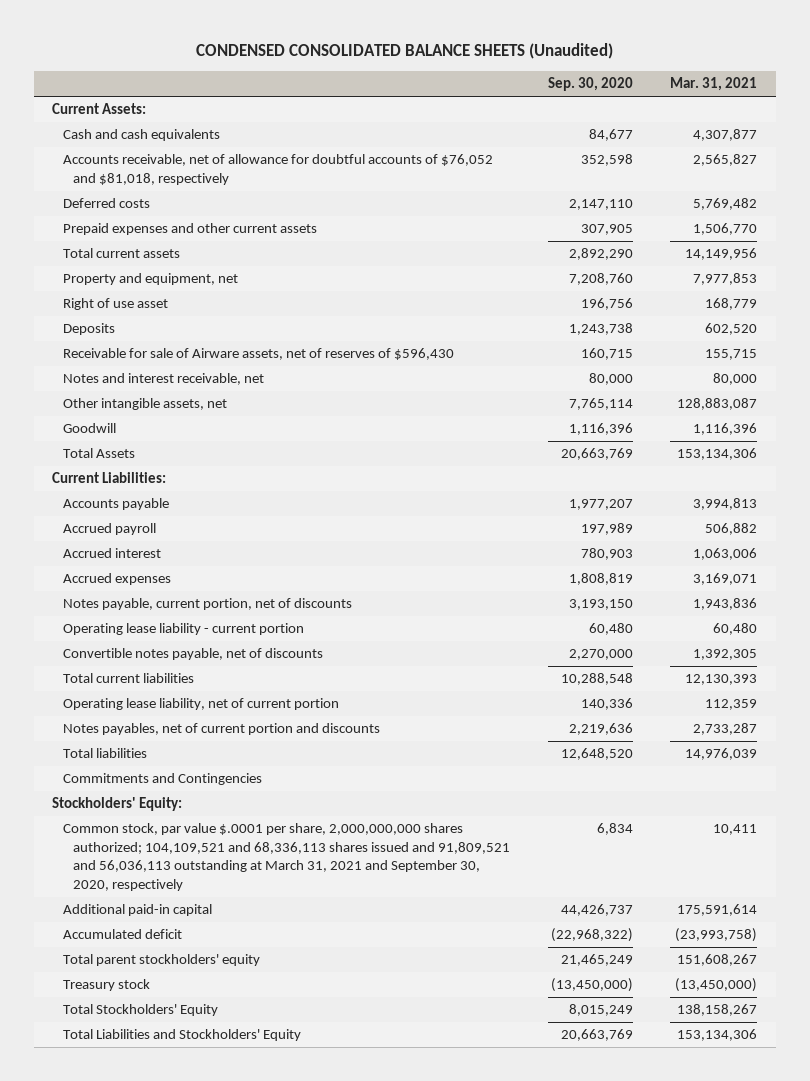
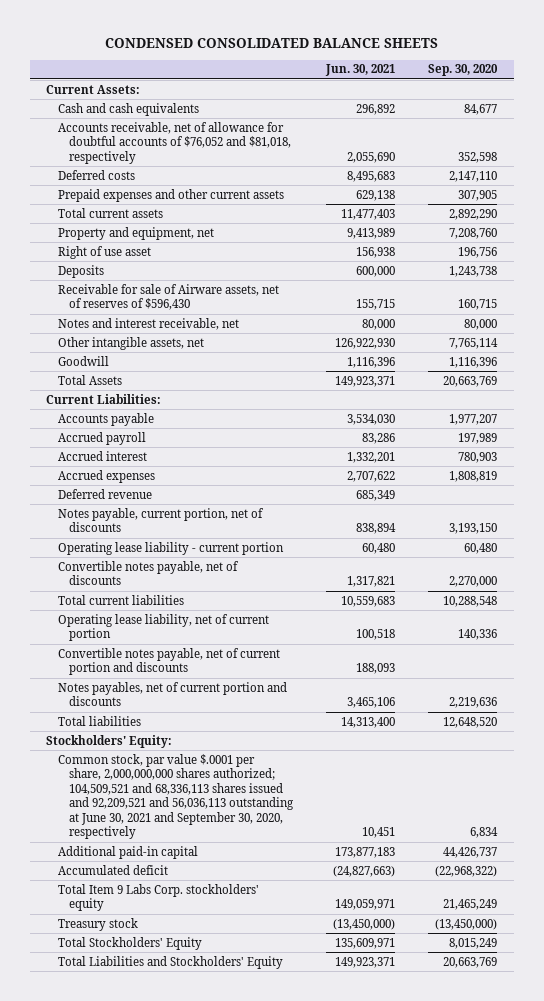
[195,43,613,60] CONDENSED CONSOLIDATED BALANCE SHEETS (Unaudited) -> [104,37,438,48] CONDENSED CONSOLIDATED BALANCE SHEETS
[670,77,758,92] Mar. 31, 2021 -> none
none -> [325,64,396,77] Jun. 30, 2021
none -> [57,488,152,499] Deferred revenue
none -> [57,647,280,676] Convertible notes payable, net of current portion and discounts
[62,773,262,786] Commitments and Contingencies -> none
[62,823,511,891] Common stock, par value $.0001 per share, 2,000,000,000 shares authorized; 104,109,521 and 68,336,113 shares issued and 91,809,521 and 56,036,113 outstanding at March 31, 2021 and September 30, 2020, respectively -> [57,753,295,840] Common stock, par value $.0001 per share, 2,000,000,000 shares authorized; 104,509,521 and 68,336,113 shares issued and 92,209,521 and 56,036,113 outstanding at June 30, 2021 and September 30, 2020, respectively
[62,954,260,967] Total parent stockholders' equity -> [57,883,259,912] Total Item 9 Labs Corp. stockholders' equity

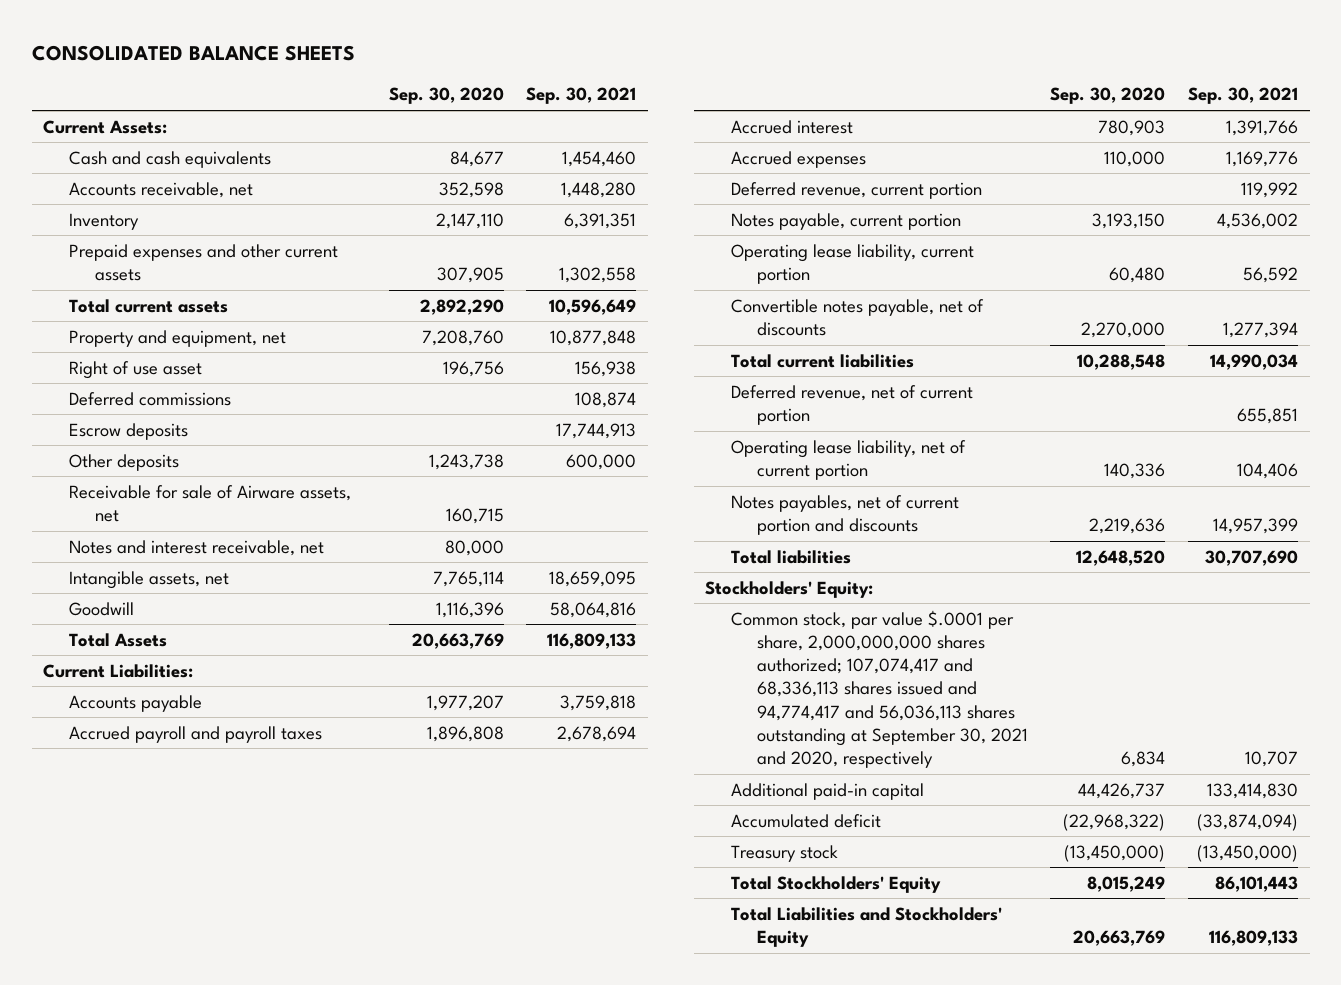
[104,37,438,48] CONDENSED CONSOLIDATED BALANCE SHEETS -> [31,45,355,62] CONSOLIDATED BALANCE SHEETS
[325,64,396,77] Jun. 30, 2021 -> none
none -> [526,87,637,105] Sep. 30, 2021
[57,121,292,164] Accounts receivable, net of allowance for doubtful accounts of $76,052 and $81,018, respectively -> [69,181,254,198] Accounts receivable, net
[57,169,135,180] Deferred costs -> [69,212,140,230] Inventory
none -> [69,391,232,406] Deferred commissions
none -> [69,422,189,440] Escrow deposits
[57,264,104,278] Deposits -> [69,453,180,471] Other deposits
[57,283,279,311] Receivable for sale of Airware assets, net of reserves of $596,430 -> [69,484,352,522] Receivable for sale of Airware assets, net
[57,336,204,350] Other intangible assets, net -> [69,570,230,589] Intangible assets, net
[57,431,146,445] Accrued payroll -> [69,725,323,743] Accrued payroll and payroll taxes
[458,432,498,444] 197,989 -> [426,725,504,742] 1,896,808
[449,470,498,482] 1,808,819 -> [1104,150,1166,167] 110,000
[57,488,152,499] Deferred revenue -> [730,181,982,199] Deferred revenue, current portion
[57,507,264,533] Notes payable, current portion, net of discounts -> [730,212,961,230] Notes payable, current portion
[57,541,284,555] Operating lease liability - current portion -> [730,243,974,284] Operating lease liability, current portion
none -> [730,384,973,425] Deferred revenue, net of current portion
[57,647,280,676] Convertible notes payable, net of current portion and discounts -> none
[57,753,295,840] Common stock, par value $.0001 per share, 2,000,000,000 shares authorized; 104,509,521 and 68,336,113 shares issued and 92,209,521 and 56,036,113 outstanding at June 30, 2021 and September 30, 2020, respectively -> [730,609,1028,768] Common stock, par value $.0001 per share, 2,000,000,000 shares authorized; 107,074,417 and 68,336,113 shares issued and 94,774,417 and 56,036,113 shares outstanding at September 30, 2021 and 2020, respectively
[57,883,259,912] Total Item 9 Labs Corp. stockholders' equity -> none

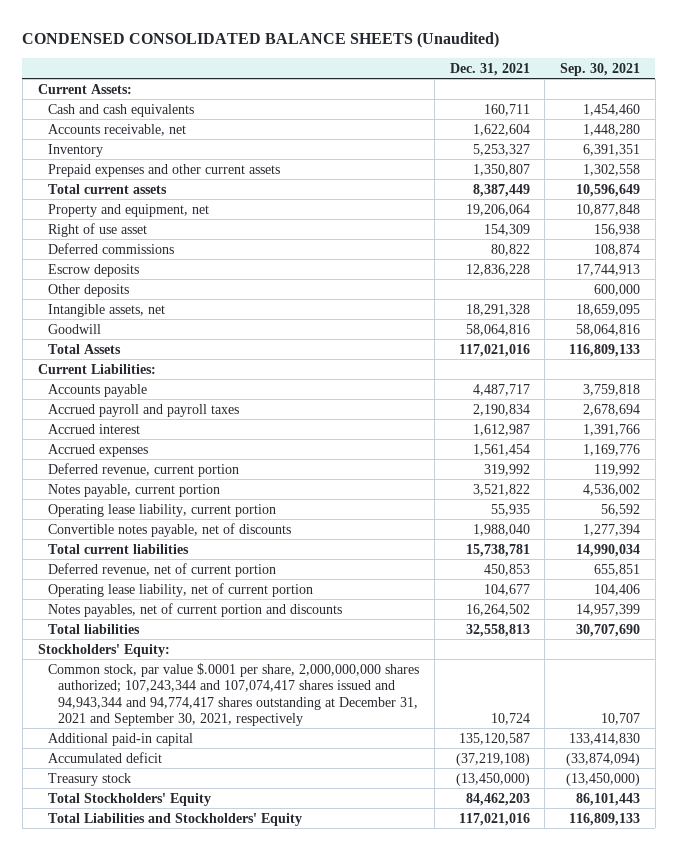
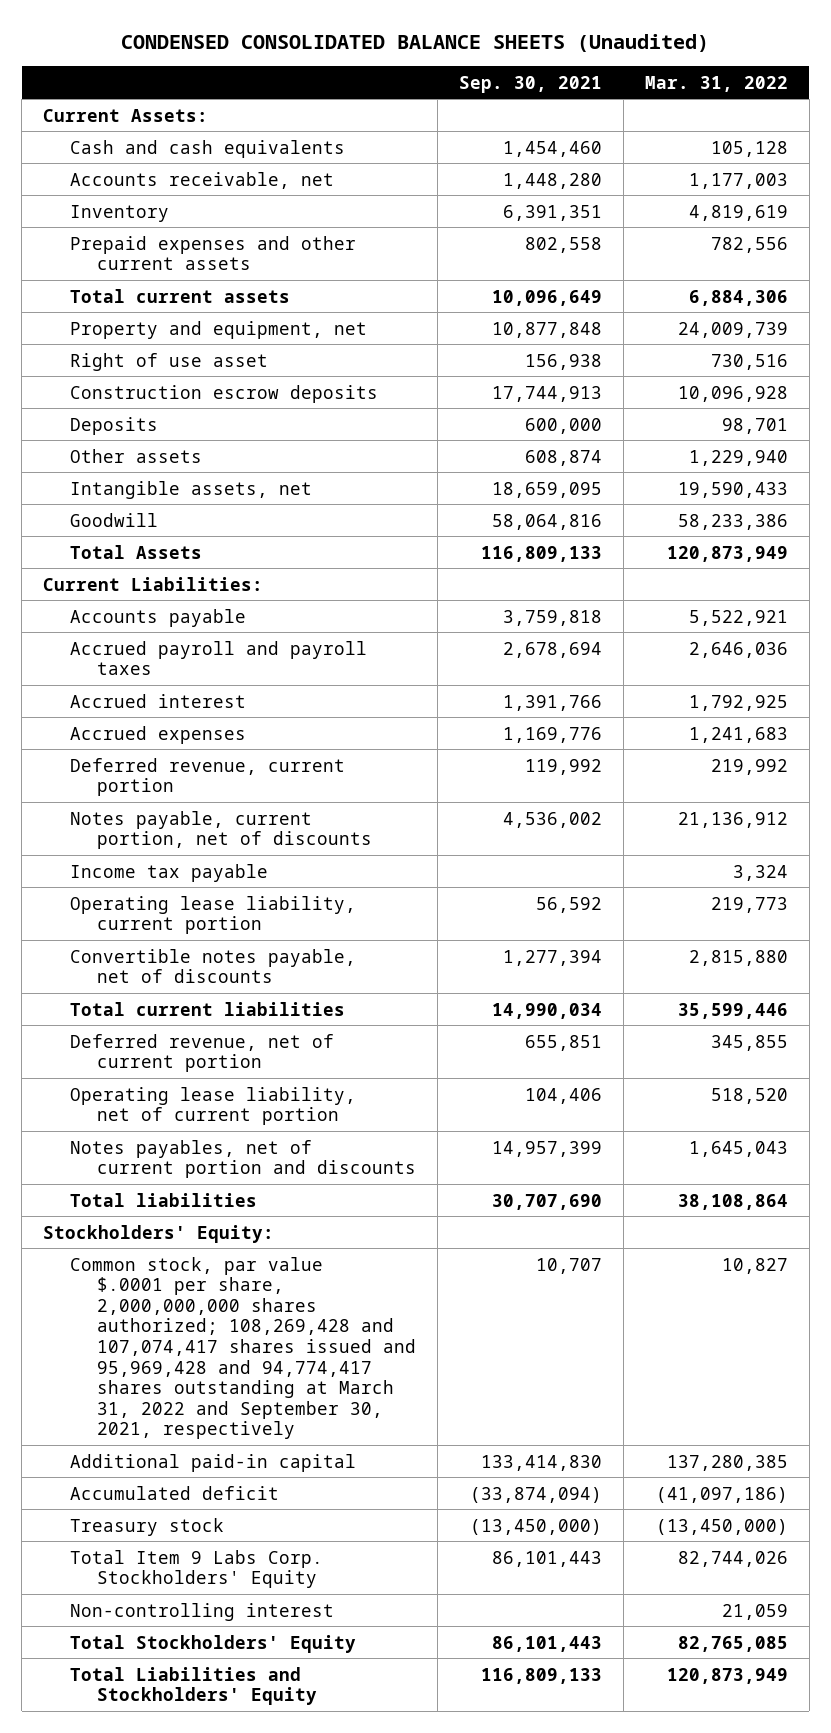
[449,62,530,76] Dec. 31, 2021 -> none
none -> [644,75,788,92] Mar. 31, 2022
[583,163,641,176] 1,302,558 -> [524,236,602,253] 802,558
[576,183,641,197] 10,596,649 -> [491,289,602,306] 10,096,649
[48,242,175,254] Deferred commissions -> none
[48,263,140,277] Escrow deposits -> [70,384,379,403] Construction escrow deposits
[48,283,130,297] Other deposits -> [70,416,159,435] Deposits
none -> [70,448,203,463] Other assets
[48,483,221,497] Notes payable, current portion -> [70,810,373,850] Notes payable, current portion, net of discounts
none -> [70,863,269,882] Income tax payable
[48,662,420,726] Common stock, par value $.0001 per share, 2,000,000,000 shares authorized; 107,243,344 and 107,074,417 shares issued and 94,943,344 and 94,774,417 shares outstanding at December 31, 2021 and September 30, 2021, respectively -> [70,1256,417,1440] Common stock, par value $.0001 per share, 2,000,000,000 shares authorized; 108,269,428 and 107,074,417 shares issued and 95,969,428 and 94,774,417 shares outstanding at March 31, 2022 and September 30, 2021, respectively
none -> [70,1549,324,1589] Total Item 9 Labs Corp. Stockholders' Equity
none -> [70,1602,335,1621] Non-controlling interest

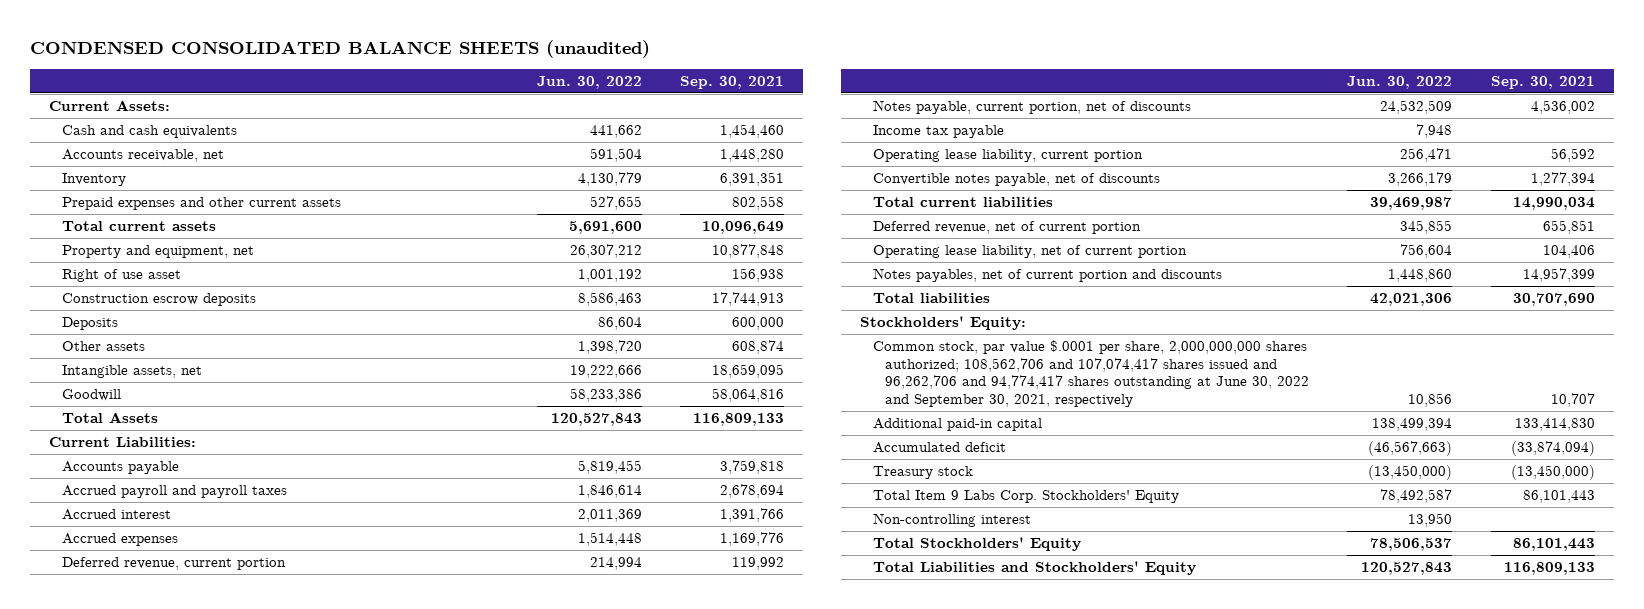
[121,33,710,52] CONDENSED CONSOLIDATED BALANCE SHEETS (Unaudited) -> [30,39,651,58] CONDENSED CONSOLIDATED BALANCE SHEETS (unaudited)
[644,75,788,92] Mar. 31, 2022 -> none
none -> [536,76,642,90] Jun. 30, 2022
[70,1256,417,1440] Common stock, par value $.0001 per share, 2,000,000,000 shares authorized; 108,269,428 and 107,074,417 shares issued and 95,969,428 and 94,774,417 shares outstanding at March 31, 2022 and September 30, 2021, respectively -> [872,340,1310,407] Common stock, par value $.0001 per share, 2,000,000,000 shares authorized; 108,562,706 and 107,074,417 shares issued and 96,262,706 and 94,774,417 shares outstanding at June 30, 2022 and September 30, 2021, respectively

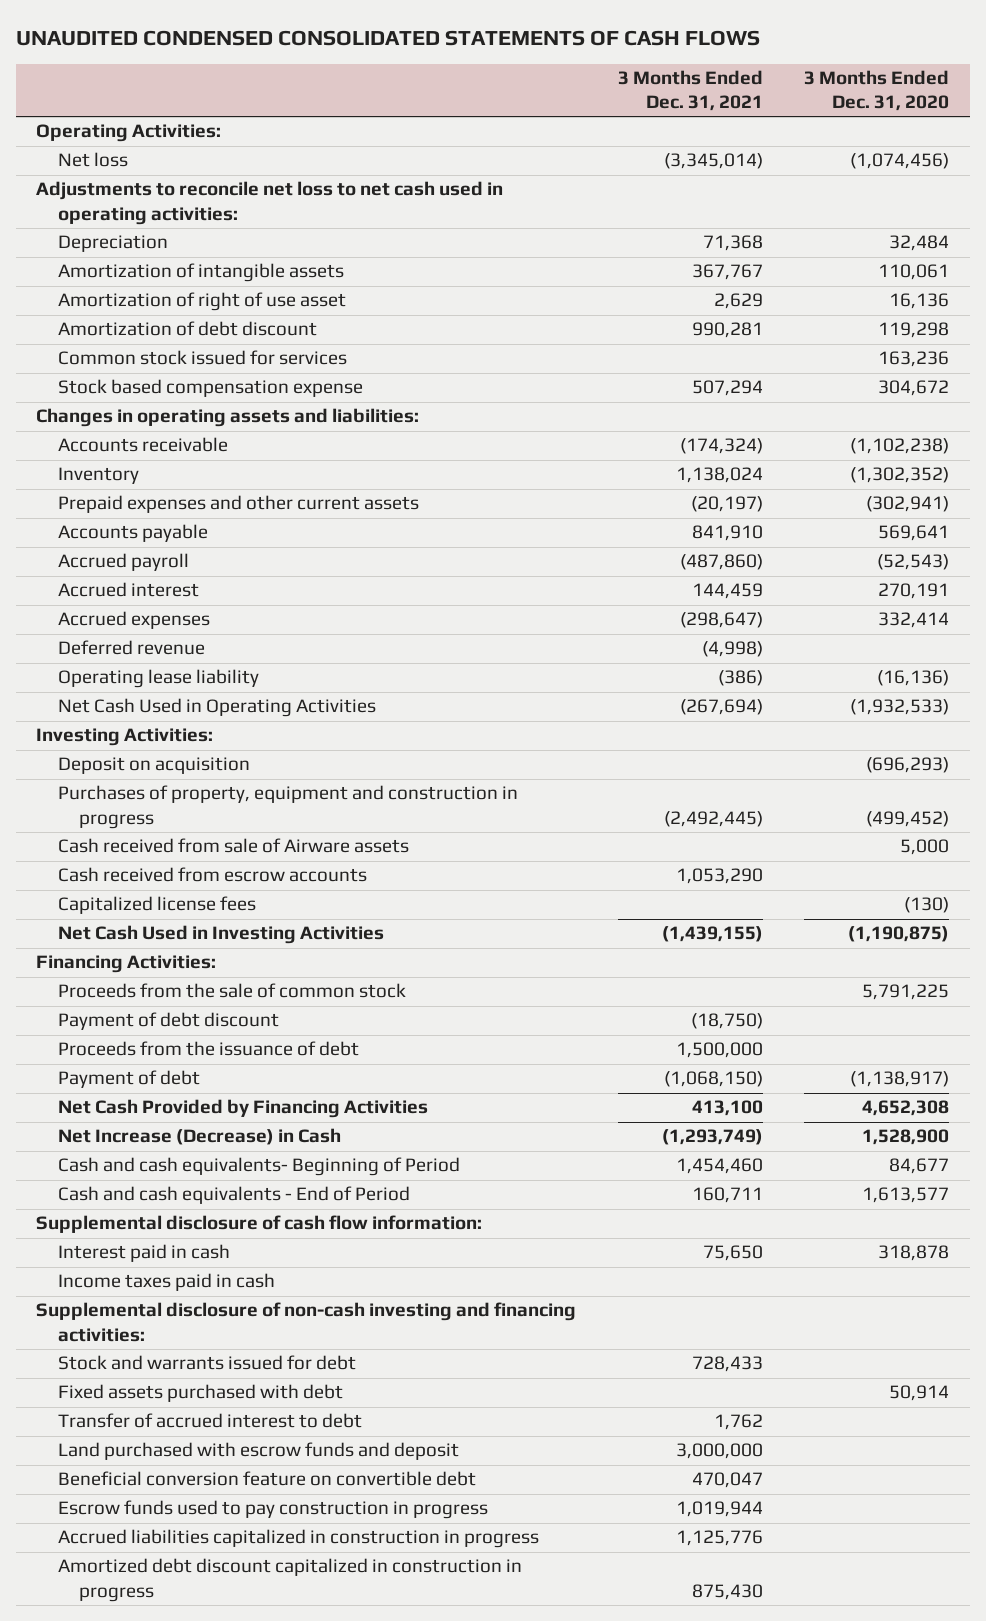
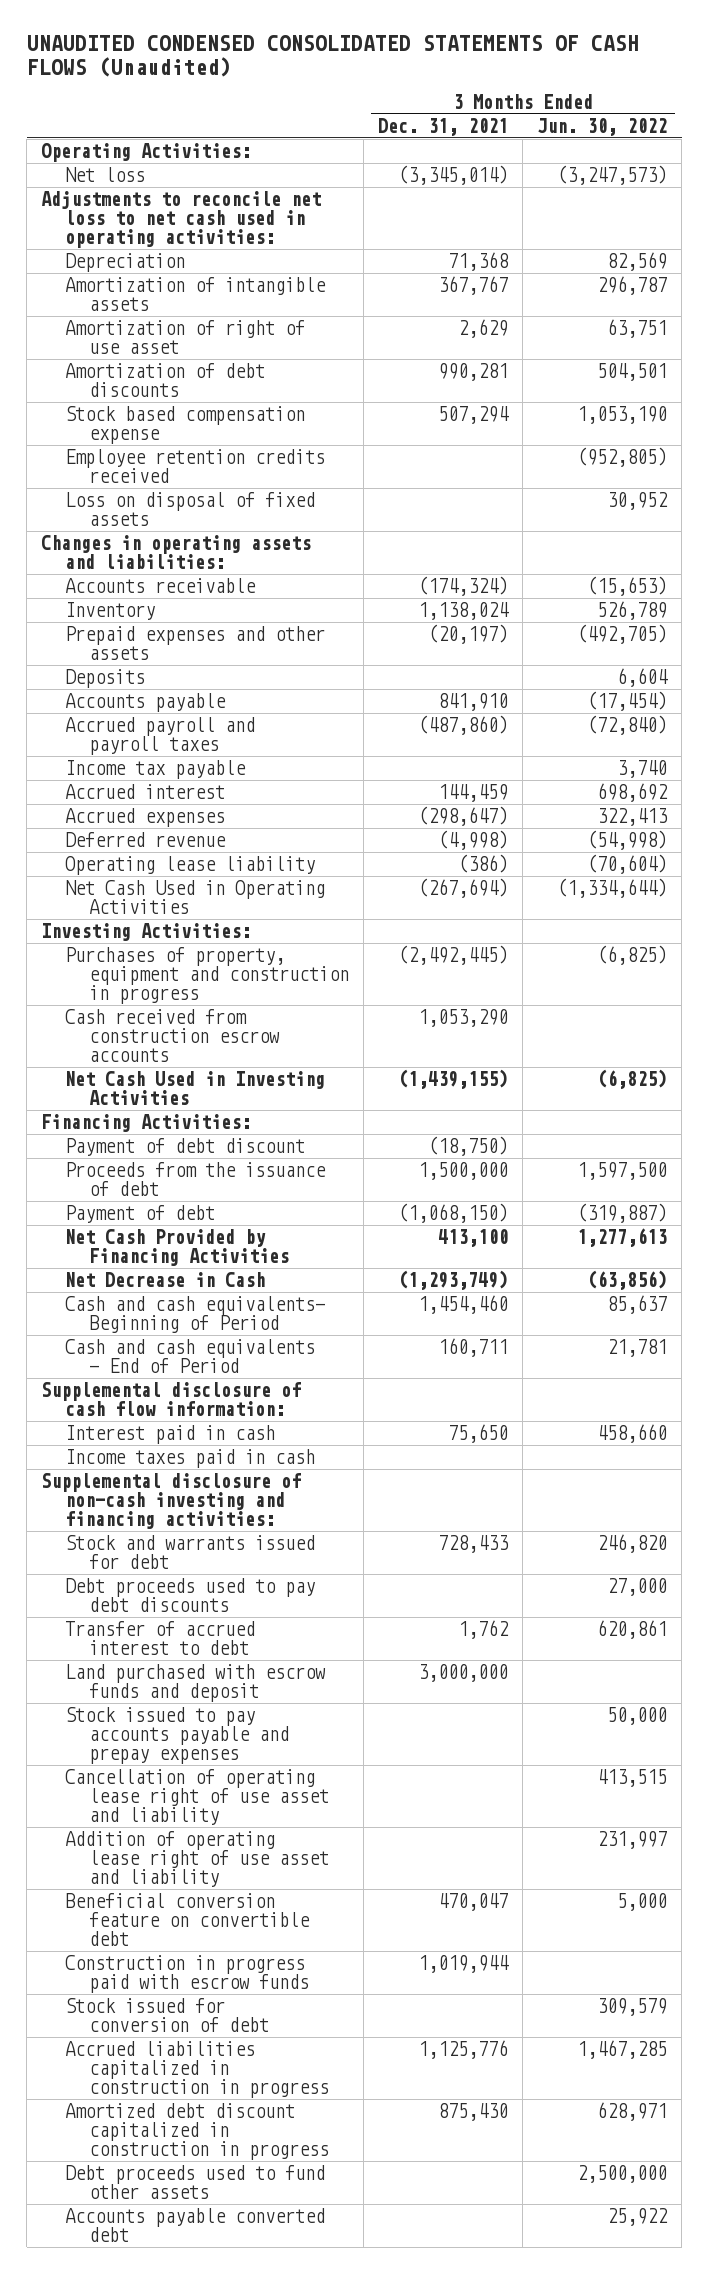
[15,29,760,46] UNAUDITED CONDENSED CONSOLIDATED STATEMENTS OF CASH FLOWS -> [26,34,639,77] UNAUDITED CONDENSED CONSOLIDATED STATEMENTS OF CASH FLOWS (Unaudited)
[804,70,950,112] 3 Months Ended Dec. 31, 2020 -> none
none -> [537,117,668,136] Jun. 30, 2022
[57,350,347,366] Common stock issued for services -> none
[57,321,317,337] Amortization of debt discount -> [65,362,266,398] Amortization of debt discounts
none -> [65,448,326,484] Employee retention credits received
none -> [65,491,316,527] Loss on disposal of fixed assets
[57,495,419,514] Prepaid expenses and other current assets -> [65,625,326,661] Prepaid expenses and other assets
none -> [65,668,146,688] Deposits
[57,553,189,572] Accrued payroll -> [65,716,256,756] Accrued payroll and payroll taxes
none -> [65,759,247,779] Income tax payable
[57,757,250,775] Deposit on acquisition -> none
[57,838,409,854] Cash received from sale of Airware assets -> none
[57,896,256,915] Capitalized license fees -> none
[57,867,367,883] Cash received from escrow accounts -> [65,1008,280,1063] Cash received from construction escrow accounts
[57,983,406,999] Proceeds from the sale of common stock -> none
[57,1128,341,1146] Net Increase (Decrease) in Cash -> [65,1271,266,1287] Net Decrease in Cash
[57,1384,343,1403] Fixed assets purchased with debt -> none
none -> [65,1577,316,1613] Debt proceeds used to pay debt discounts
none -> [65,1706,289,1765] Stock issued to pay accounts payable and prepay expenses
none -> [65,1768,329,1826] Cancellation of operating lease right of use asset and liability
none -> [65,1830,329,1888] Addition of operating lease right of use asset and liability
[57,1500,488,1520] Escrow funds used to pay construction in progress -> [65,1954,309,1994] Construction in progress paid with escrow funds
none -> [65,1997,269,2033] Stock issued for conversion of debt
none -> [65,2164,326,2200] Debt proceeds used to fund other assets
none -> [65,2207,326,2243] Accounts payable converted debt

